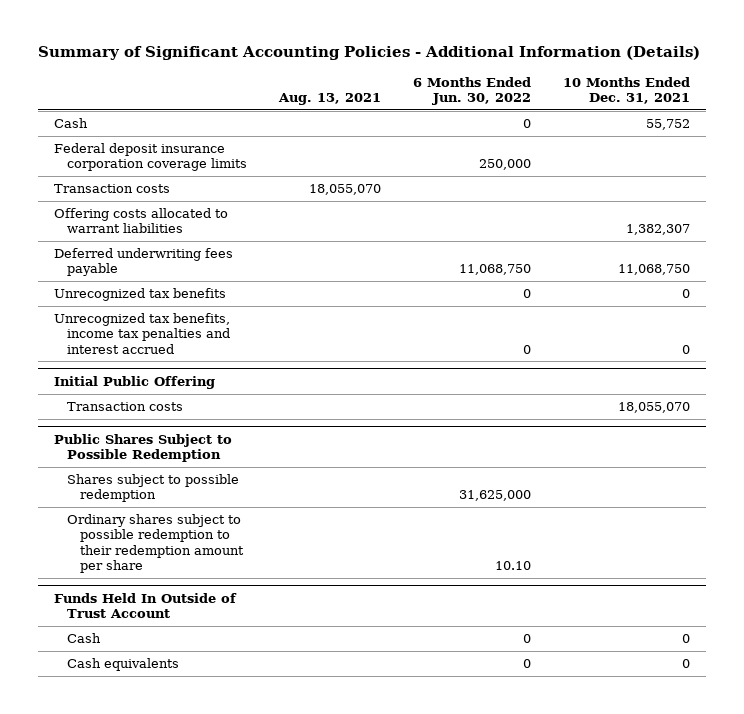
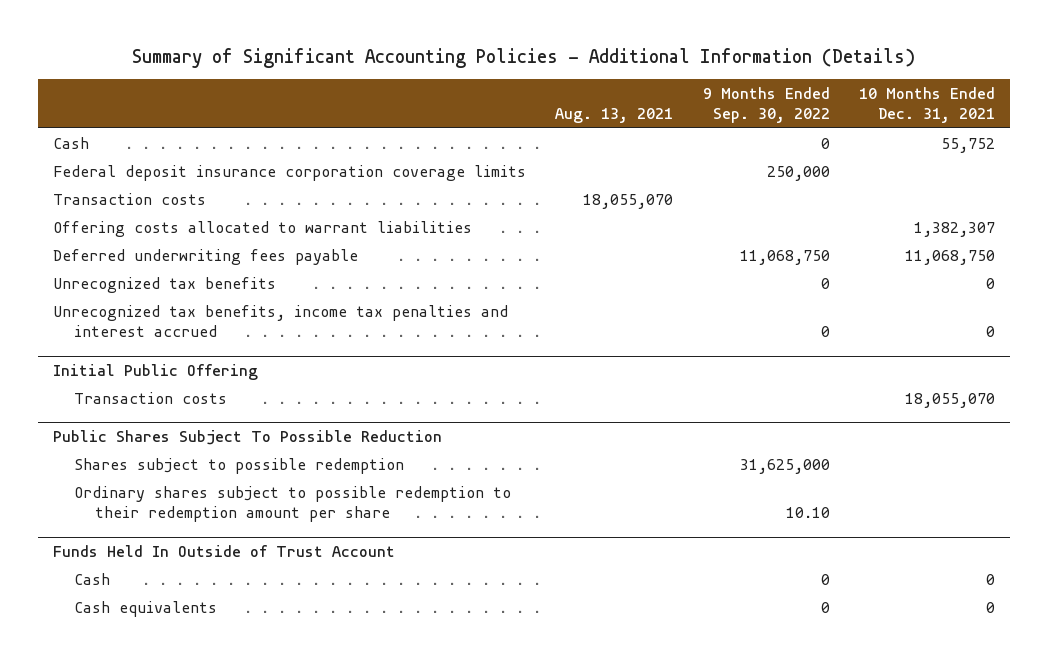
[413,76,532,105] 6 Months Ended Jun. 30, 2022 -> none
none -> [702,86,830,124] 9 Months Ended Sep. 30, 2022
[53,433,232,462] Public Shares Subject to Possible Redemption -> [52,429,442,445] Public Shares Subject To Possible Reduction

